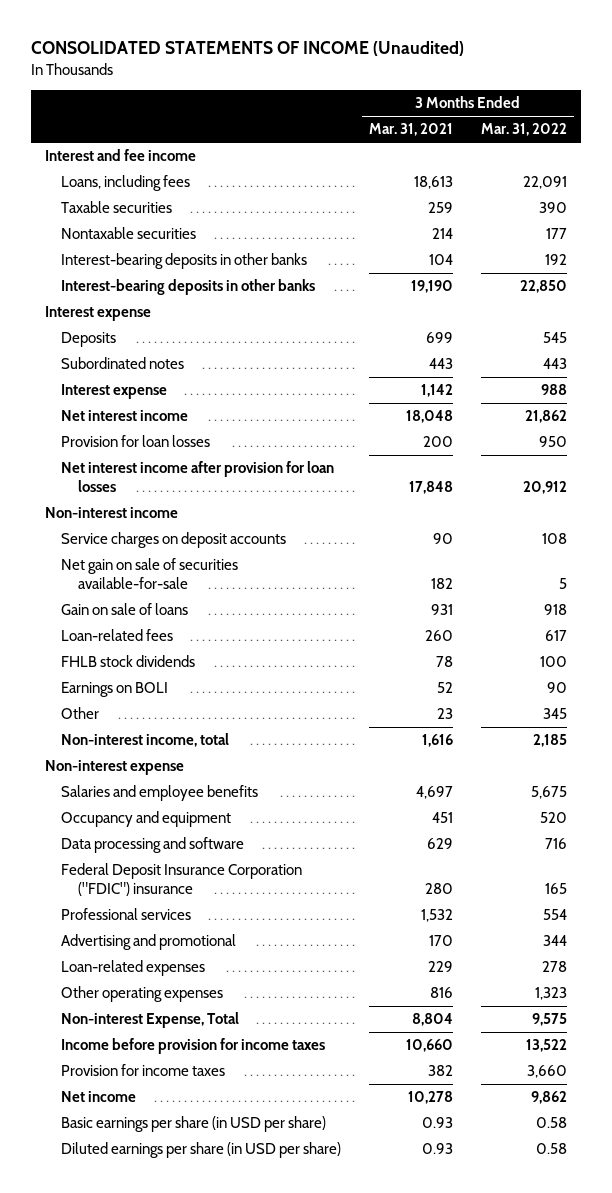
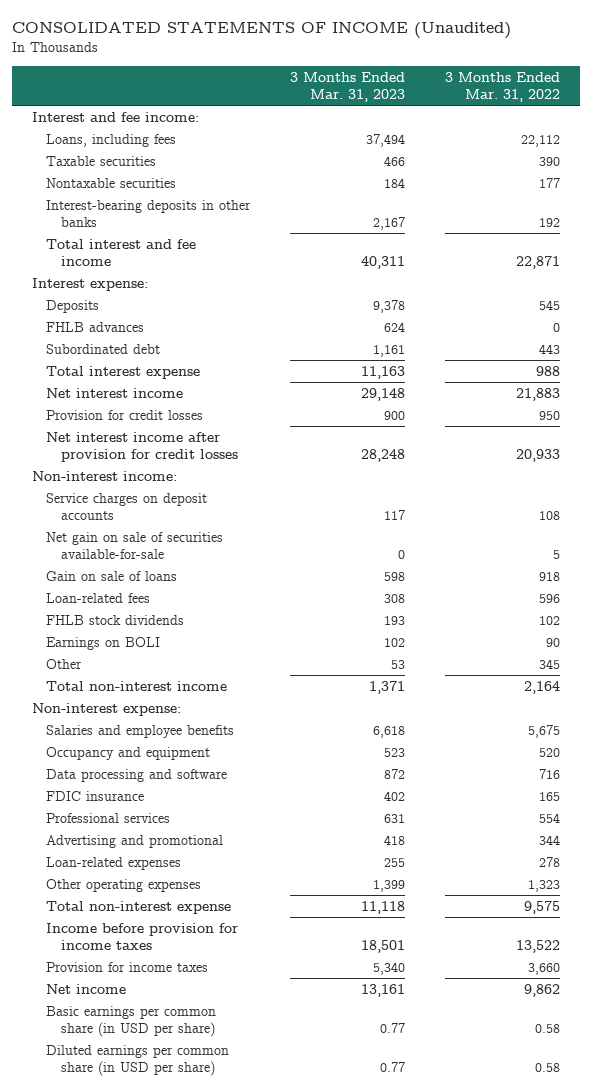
[369,123,454,137] Mar. 31, 2021 -> none
none -> [290,72,406,102] 3 Months Ended Mar. 31, 2023
[44,149,196,162] Interest and fee income -> [31,112,199,123] Interest and fee income:
[522,176,567,190] 22,091 -> [521,135,561,148] 22,112
[61,279,316,296] Interest-bearing deposits in other banks -> none
none -> [46,239,197,266] Total interest and fee income
[44,306,151,322] Interest expense -> [31,278,148,292] Interest expense:
none -> [46,322,145,333] FHLB advances
[61,357,185,370] Subordinated notes -> [46,344,161,355] Subordinated debt
[61,384,168,400] Interest expense -> [46,366,201,380] Total interest expense
[524,410,567,424] 21,862 -> [516,388,561,402] 21,883
[61,435,211,448] Provision for loan losses -> [46,410,204,421] Provision for credit losses
[61,461,335,493] Net interest income after provision for loan losses -> [46,432,238,462] Net interest income after provision for credit losses
[522,481,567,495] 20,912 -> [516,448,561,462] 20,933
[44,507,178,519] Non-interest income -> [31,471,177,482] Non-interest income:
[544,630,567,642] 617 -> [539,594,561,604] 596
[539,656,567,668] 100 -> [539,616,561,626] 102
[61,733,230,748] Non-interest income, total -> [46,681,228,692] Total non-interest income
[532,734,567,748] 2,185 -> [524,681,561,695] 2,164
[44,760,184,776] Non-interest expense -> [31,703,181,717] Non-interest expense:
[61,863,303,897] Federal Deposit Insurance Corporation ("FDIC") insurance -> [46,791,145,802] FDIC insurance
[61,1012,240,1029] Non-interest Expense, Total -> [46,901,232,915] Total non-interest expense
[61,1116,327,1133] Basic earnings per share (in USD per share) -> [46,1006,217,1037] Basic earnings per common share (in USD per share)
[61,1142,342,1159] Diluted earnings per share (in USD per share) -> [46,1045,230,1076] Diluted earnings per common share (in USD per share)

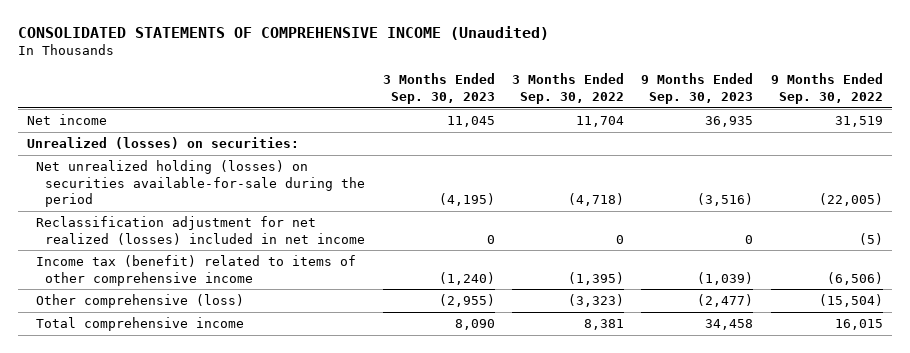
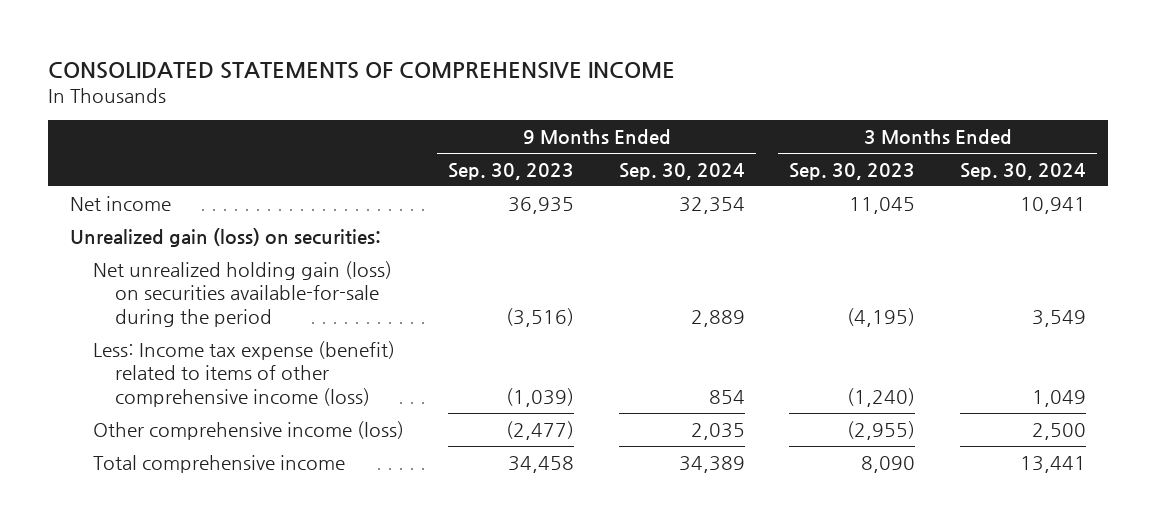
[17,25,549,40] CONSOLIDATED STATEMENTS OF COMPREHENSIVE INCOME (Unaudited) -> [48,61,676,79] CONSOLIDATED STATEMENTS OF COMPREHENSIVE INCOME
[511,73,624,104] 3 Months Ended Sep. 30, 2022 -> none
[770,73,883,104] 9 Months Ended Sep. 30, 2022 -> none
none -> [618,162,745,180] Sep. 30, 2024
none -> [959,162,1086,180] Sep. 30, 2024
[35,216,366,245] Reclassification adjustment for net realized (losses) included in net income -> none
[26,137,299,150] Unrealized (losses) on securities: -> [70,227,382,247] Unrealized gain (loss) on securities:
[35,160,366,208] Net unrealized holding (losses) on securities available-for-sale during the period -> [92,260,392,327] Net unrealized holding gain (loss) on securities available-for-sale during the period
[35,255,356,286] Income tax (benefit) related to items of other comprehensive income -> [92,340,395,407] Less: Income tax expense (benefit) related to items of other comprehensive income (loss)
[35,294,244,309] Other comprehensive (loss) -> [92,420,404,440] Other comprehensive income (loss)

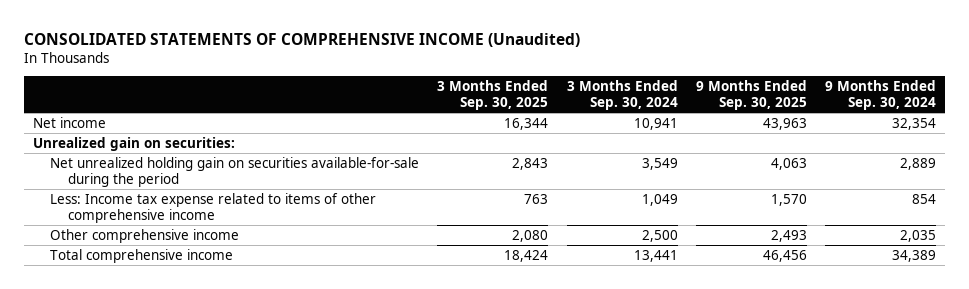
[48,61,676,79] CONSOLIDATED STATEMENTS OF COMPREHENSIVE INCOME -> [23,32,580,47] CONSOLIDATED STATEMENTS OF COMPREHENSIVE INCOME (Unaudited)
[448,162,575,180] Sep. 30, 2023 -> none
[789,162,916,180] Sep. 30, 2023 -> none
none -> [437,79,549,111] 3 Months Ended Sep. 30, 2025
none -> [695,79,807,111] 9 Months Ended Sep. 30, 2025
[70,227,382,247] Unrealized gain (loss) on securities: -> [32,136,235,151] Unrealized gain on securities:
[92,260,392,327] Net unrealized holding gain (loss) on securities available-for-sale during the period -> [50,156,420,188] Net unrealized holding gain on securities available-for-sale during the period
[92,340,395,407] Less: Income tax expense (benefit) related to items of other comprehensive income (loss) -> [50,192,377,224] Less: Income tax expense related to items of other comprehensive income
[92,420,404,440] Other comprehensive income (loss) -> [50,228,240,243] Other comprehensive income

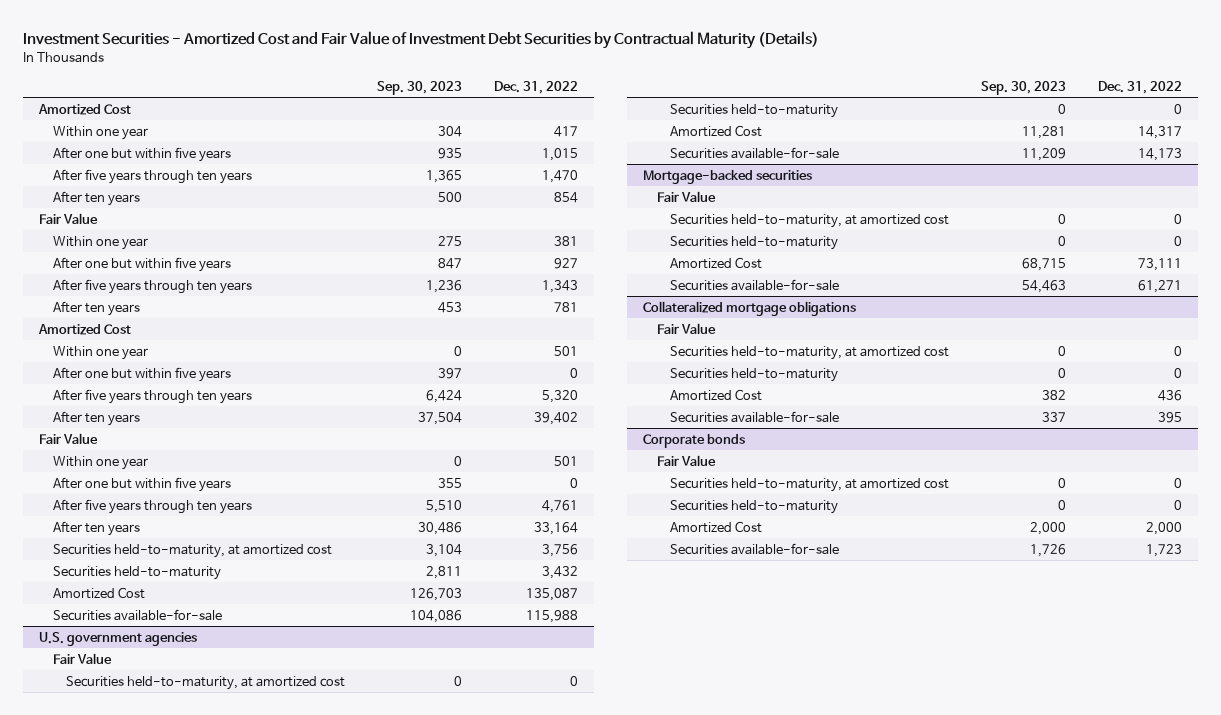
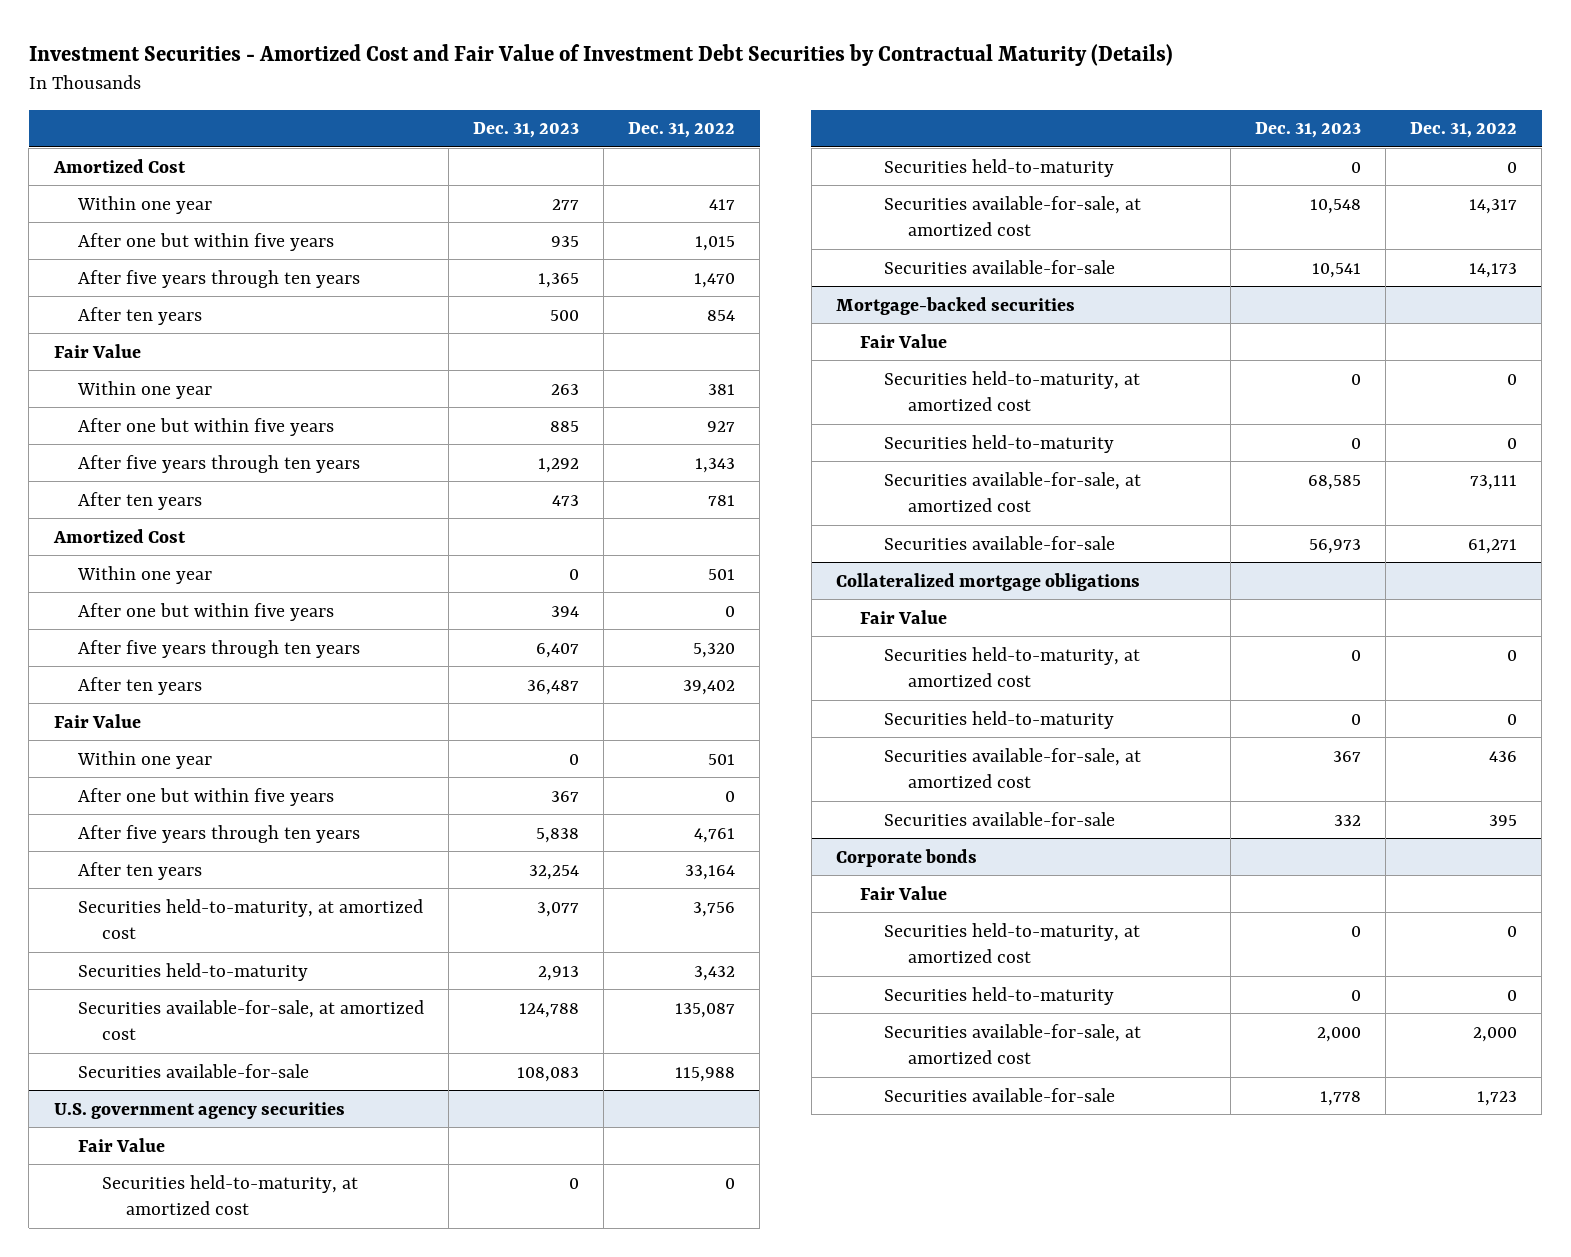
[377,80,463,95] Sep. 30, 2023 -> none
none -> [472,122,579,139] Dec. 31, 2023
[52,586,145,599] Amortized Cost -> [77,999,424,1041] Securities available-for-sale, at amortized cost
[39,631,198,646] U.S. government agencies -> [53,1101,345,1119] U.S. government agency securities
[670,124,763,137] Amortized Cost -> [884,195,1142,237] Securities available-for-sale, at amortized cost
[670,256,763,269] Amortized Cost -> [884,471,1142,513] Securities available-for-sale, at amortized cost
[670,388,763,401] Amortized Cost -> [884,747,1142,789] Securities available-for-sale, at amortized cost
[670,520,763,533] Amortized Cost -> [884,1023,1142,1065] Securities available-for-sale, at amortized cost

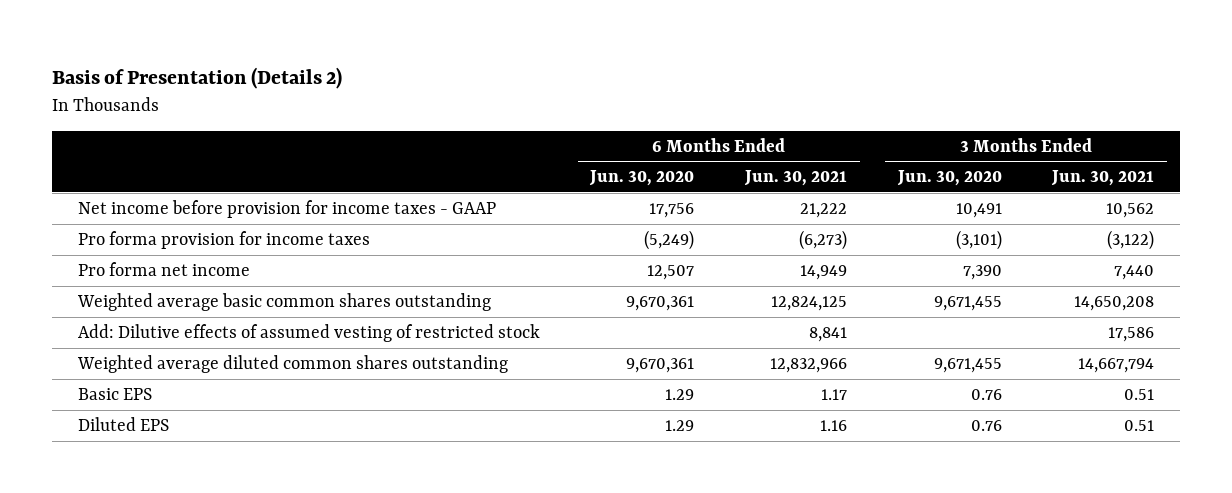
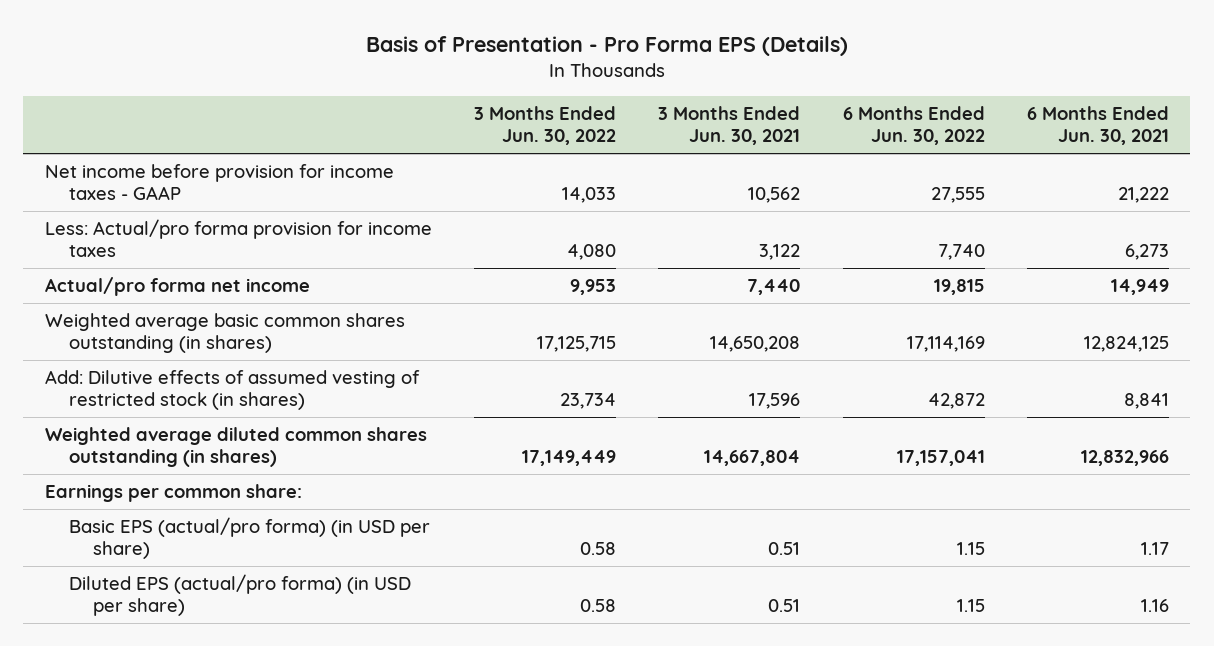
[52,66,343,89] Basis of Presentation (Details 2) -> [365,36,848,57] Basis of Presentation - Pro Forma EPS (Details)
[589,170,695,187] Jun. 30, 2020 -> none
[896,170,1002,187] Jun. 30, 2020 -> none
none -> [473,105,616,146] 3 Months Ended Jun. 30, 2022
none -> [842,105,985,146] 6 Months Ended Jun. 30, 2022
[77,230,370,249] Pro forma provision for income taxes -> [44,218,432,258] Less: Actual/pro forma provision for income taxes
[798,229,847,250] (6,273) -> [1125,244,1170,261] 6,273
[1107,229,1155,250] (3,122) -> [759,244,801,261] 3,122
[77,261,250,276] Pro forma net income -> [44,276,310,296] Actual/pro forma net income
[76,292,491,311] Weighted average basic common shares outstanding -> [44,312,405,354] Weighted average basic common shares outstanding (in shares)
[77,323,540,342] Add: Dilutive effects of assumed vesting of restricted stock -> [44,369,420,411] Add: Dilutive effects of assumed vesting of restricted stock (in shares)
[1108,326,1155,342] 17,586 -> [749,393,801,410] 17,596
[76,354,508,373] Weighted average diluted common shares outstanding -> [44,426,427,468] Weighted average diluted common shares outstanding (in shares)
[1078,357,1155,373] 14,667,794 -> [704,450,801,467] 14,667,804
none -> [44,483,302,502] Earnings per common share:
[77,387,152,400] Basic EPS -> [68,516,430,560] Basic EPS (actual/pro forma) (in USD per share)
[77,416,169,431] Diluted EPS -> [68,573,411,617] Diluted EPS (actual/pro forma) (in USD per share)

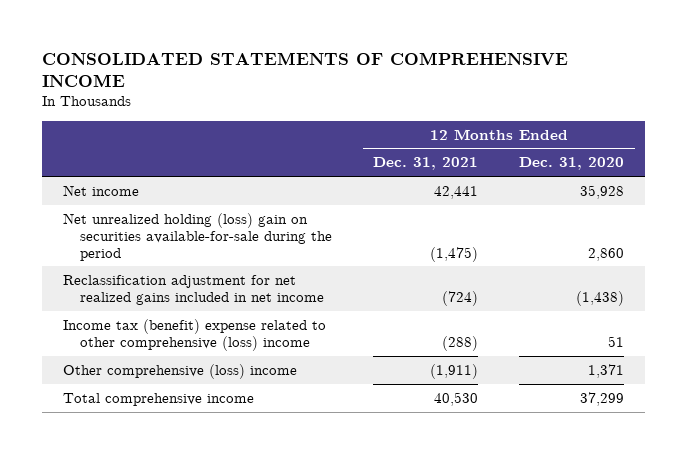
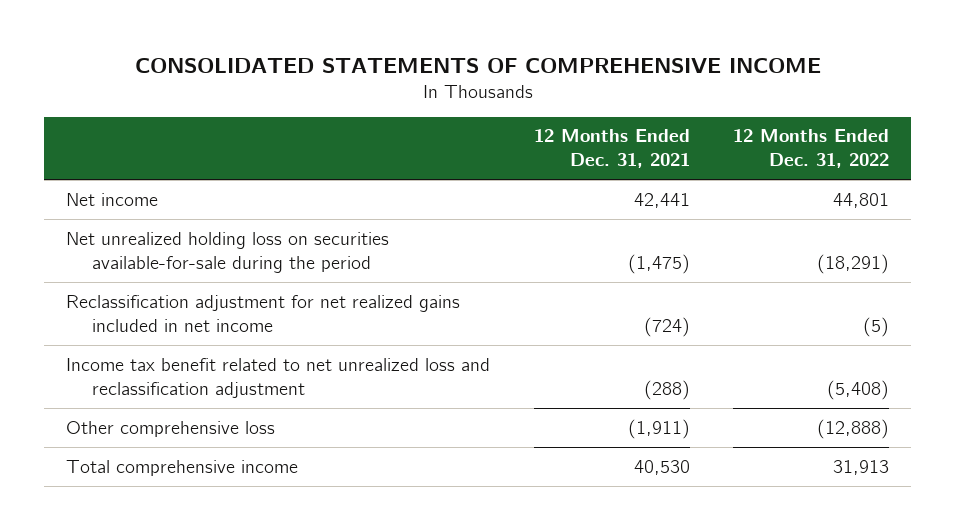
[519,157,625,171] Dec. 31, 2020 -> none
none -> [733,129,890,169] 12 Months Ended Dec. 31, 2022
[63,212,332,261] Net unrealized holding (loss) gain on securities available-for-sale during the period -> [66,231,390,273] Net unrealized holding loss on securities available-for-sale during the period
[63,318,327,351] Income tax (benefit) expense related to other comprehensive (loss) income -> [66,357,491,398] Income tax benefit related to net unrealized loss and reclassification adjustment
[63,363,298,379] Other comprehensive (loss) income -> [66,420,276,437] Other comprehensive loss

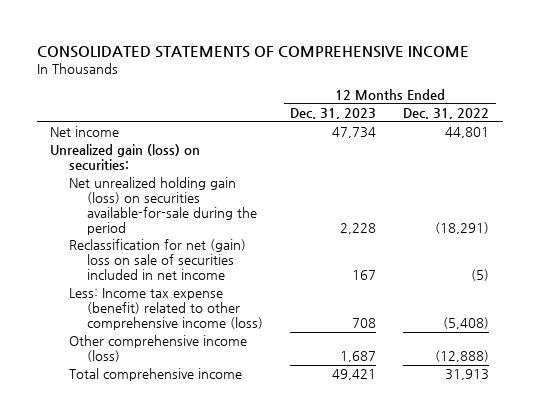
[533,129,690,169] 12 Months Ended Dec. 31, 2021 -> none
none -> [290,108,377,120] Dec. 31, 2023
none -> [50,144,201,171] Unrealized gain (loss) on securities:
[66,231,390,273] Net unrealized holding loss on securities available-for-sale during the period -> [68,177,258,235] Net unrealized holding gain (loss) on securities available-for-sale during the period
[66,294,461,332] Reclassification adjustment for net realized gains included in net income -> [68,239,246,280] Reclassification for net (gain) loss on sale of securities included in net income
[66,357,491,398] Income tax benefit related to net unrealized loss and reclassification adjustment -> [68,288,264,330] Less: Income tax expense (benefit) related to other comprehensive income (loss)
[66,420,276,437] Other comprehensive loss -> [68,335,247,363] Other comprehensive income (loss)

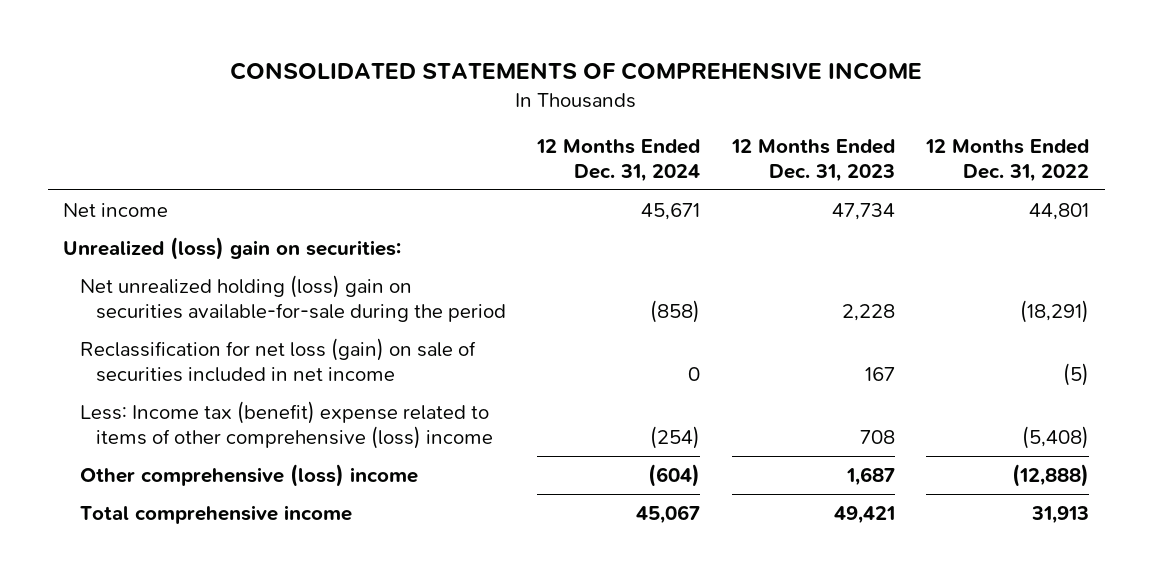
none -> [536,138,701,182] 12 Months Ended Dec. 31, 2024
[50,144,201,171] Unrealized gain (loss) on securities: -> [63,236,402,260] Unrealized (loss) gain on securities:
[68,177,258,235] Net unrealized holding gain (loss) on securities available-for-sale during the period -> [79,274,507,322] Net unrealized holding (loss) gain on securities available-for-sale during the period
[68,239,246,280] Reclassification for net (gain) loss on sale of securities included in net income -> [79,337,476,382] Reclassification for net loss (gain) on sale of securities included in net income
[68,288,264,330] Less: Income tax expense (benefit) related to other comprehensive income (loss) -> [79,400,494,449] Less: Income tax (benefit) expense related to items of other comprehensive (loss) income
[68,335,247,363] Other comprehensive income (loss) -> [79,463,418,487] Other comprehensive (loss) income

